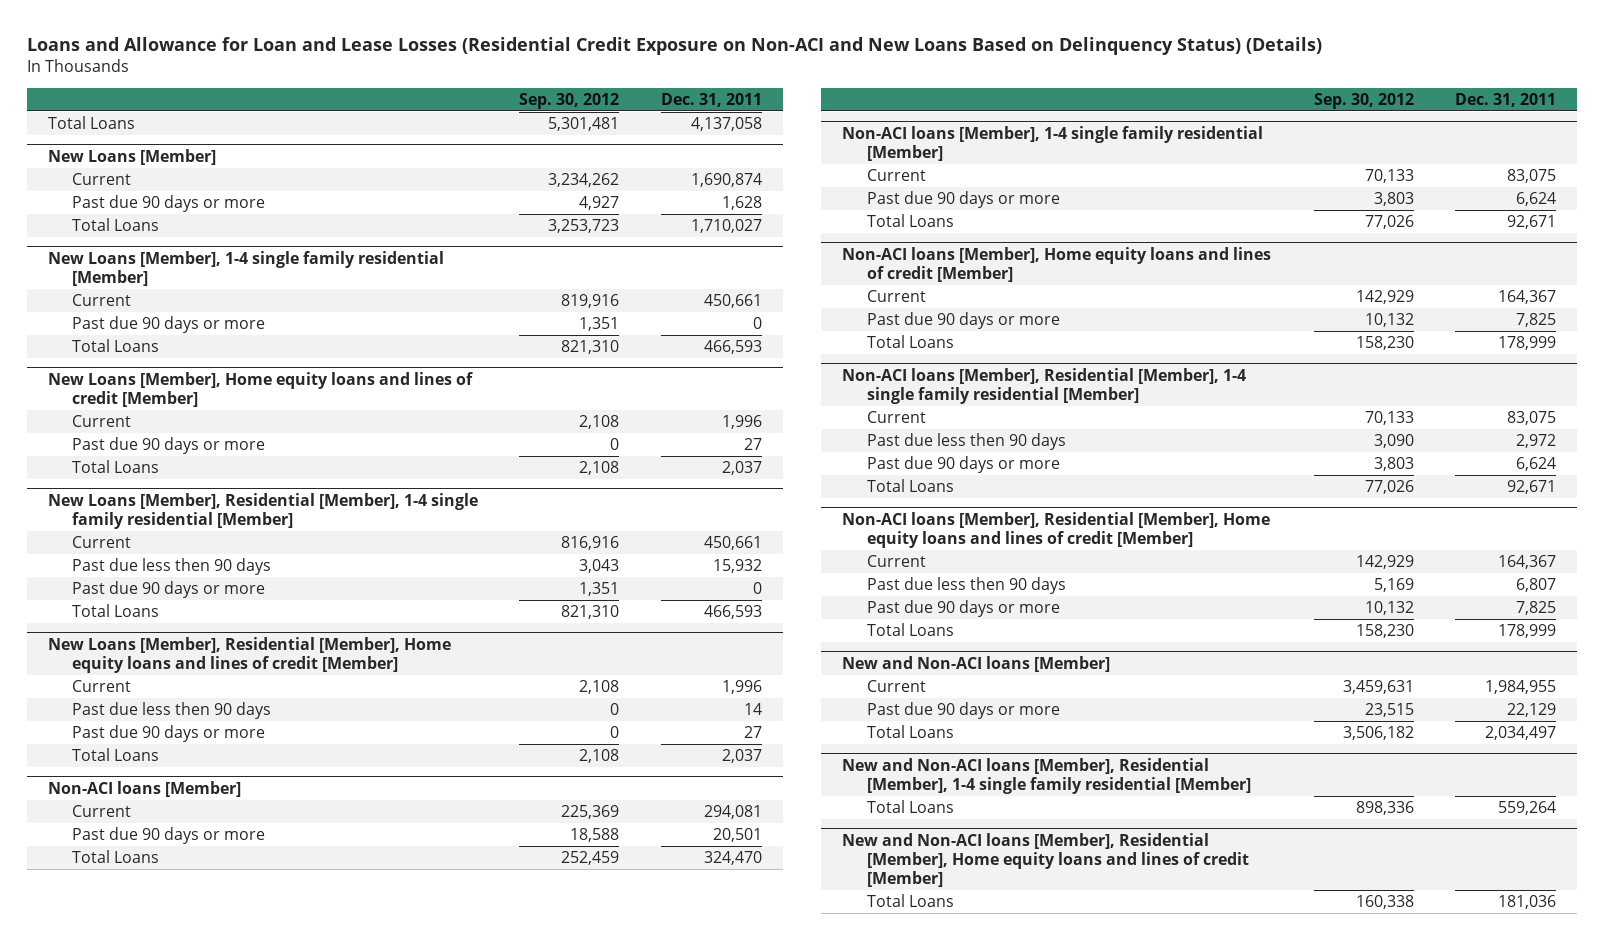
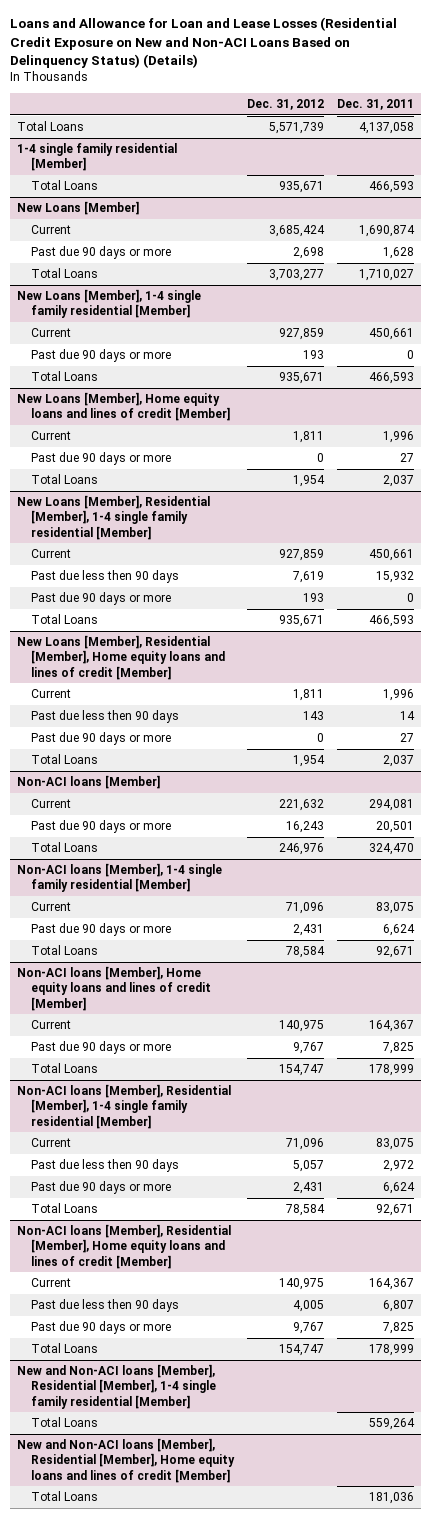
[26,37,1322,56] Loans and Allowance for Loan and Lease Losses (Residential Credit Exposure on Non-ACI and New Loans Based on Delinquency Status) (Details) -> [10,17,398,69] Loans and Allowance for Loan and Lease Losses (Residential Credit Exposure on New and Non-ACI Loans Based on Delinquency Status) (Details)
[519,92,620,109] Sep. 30, 2012 -> none
none -> [246,99,324,111] Dec. 31, 2012
none -> [16,143,177,172] 1-4 single family residential [Member]
none -> [30,180,98,191] Total Loans
[842,655,1111,672] New and Non-ACI loans [Member] -> none
[866,680,926,693] Current -> none
[866,702,1060,720] Past due 90 days or more -> none
[866,725,954,739] Total Loans -> none

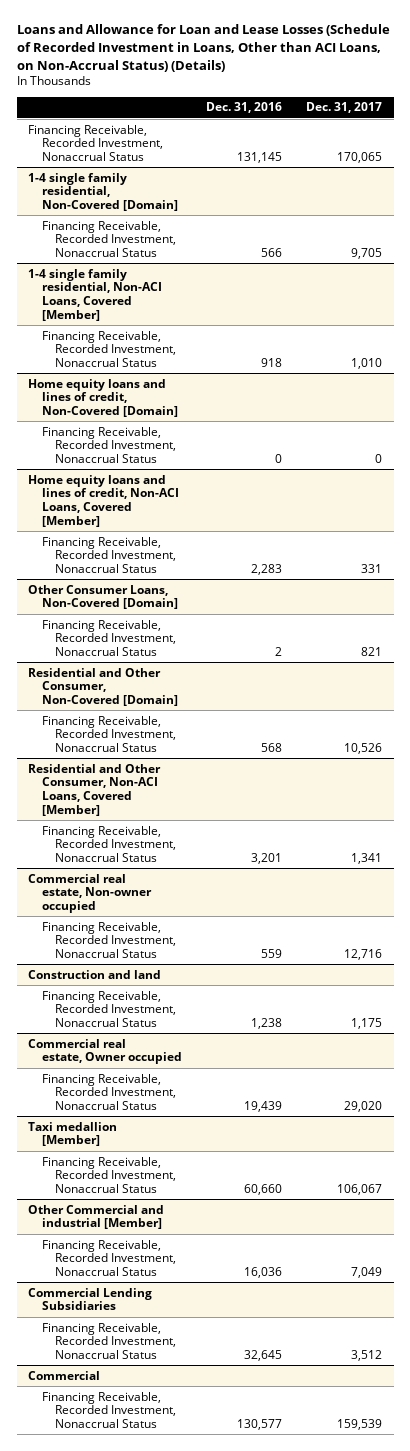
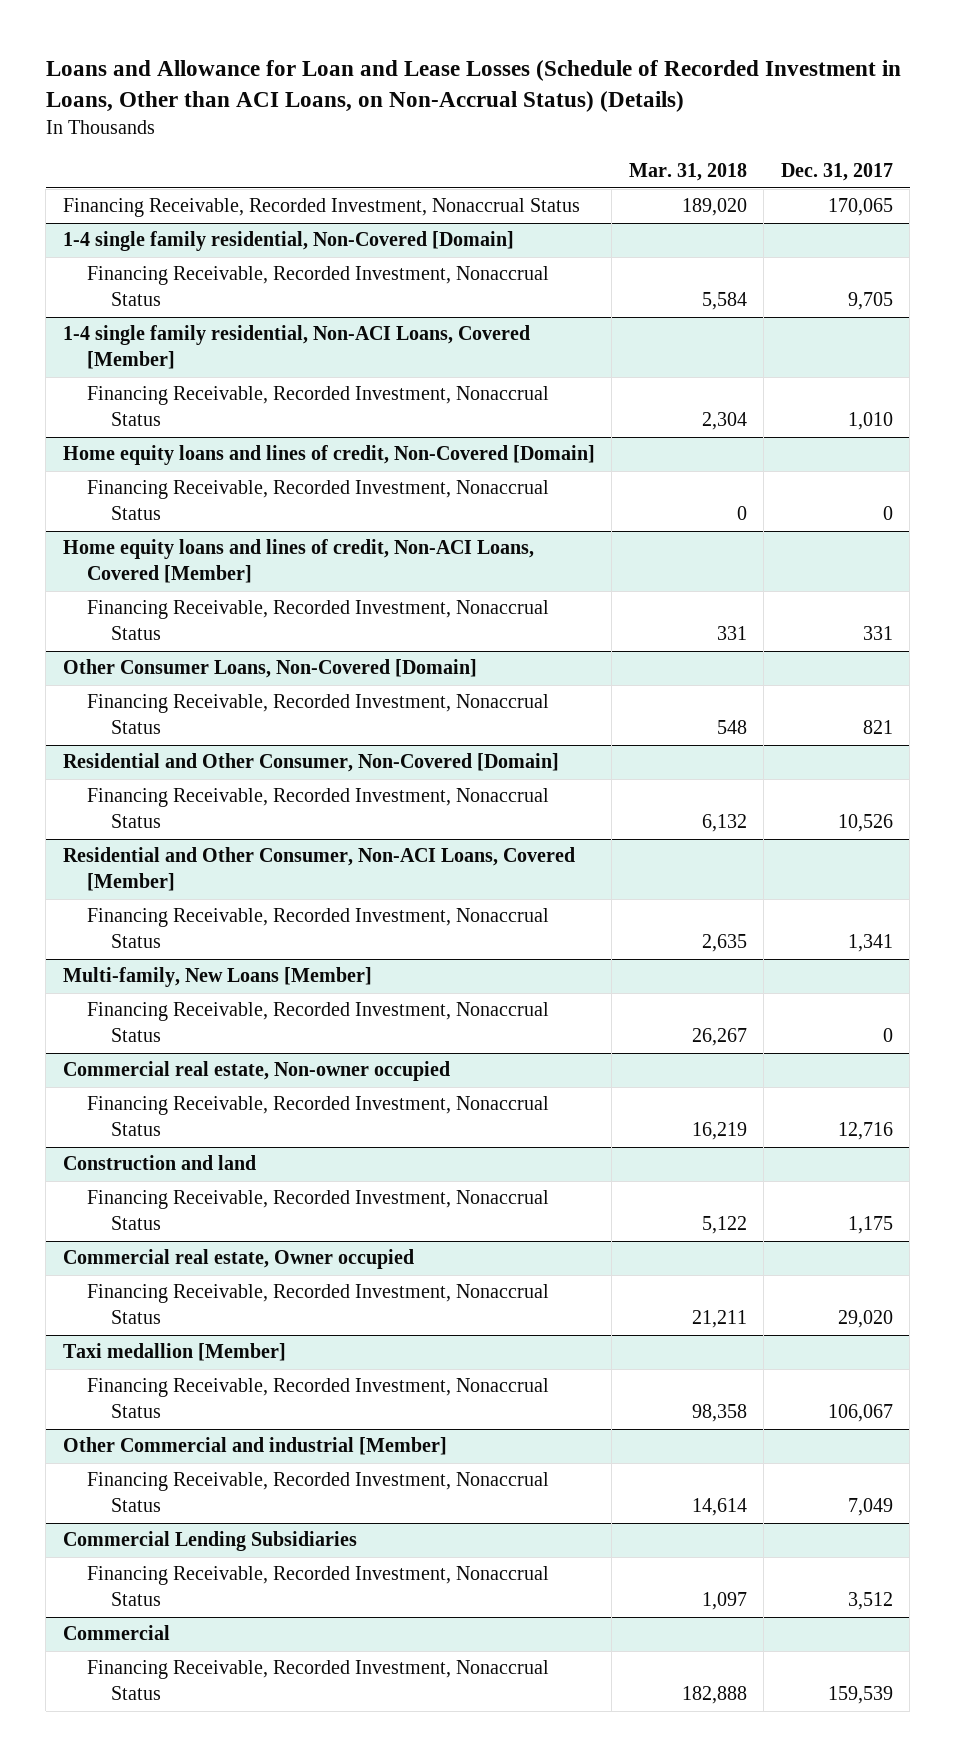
[205,102,282,114] Dec. 31, 2016 -> none
none -> [628,163,747,182] Mar. 31, 2018
none -> [62,967,372,988] Multi-family, New Loans [Member]
none -> [86,1002,549,1043] Financing Receivable, Recorded Investment, Nonaccrual Status

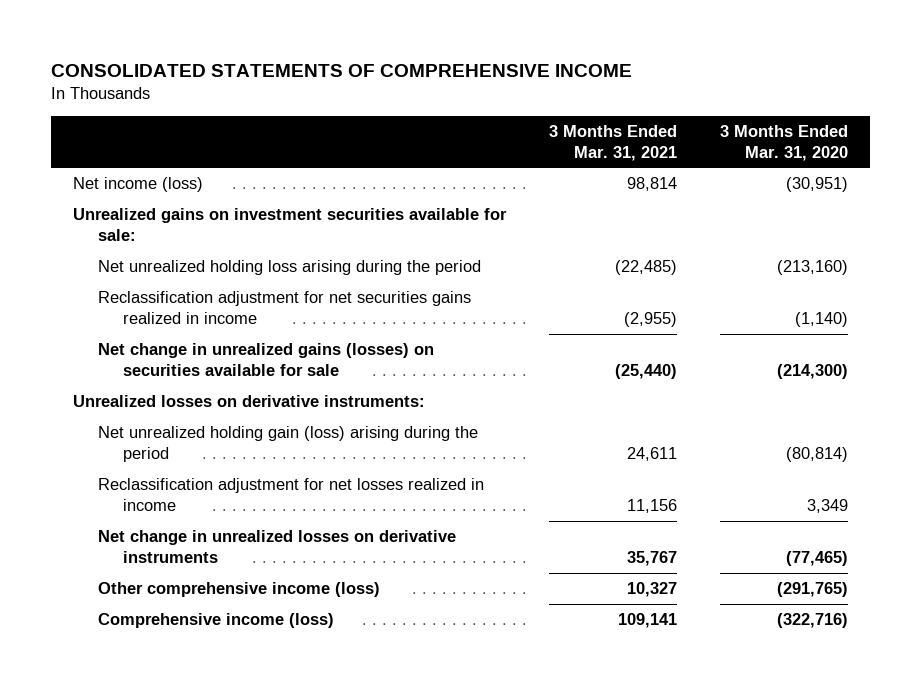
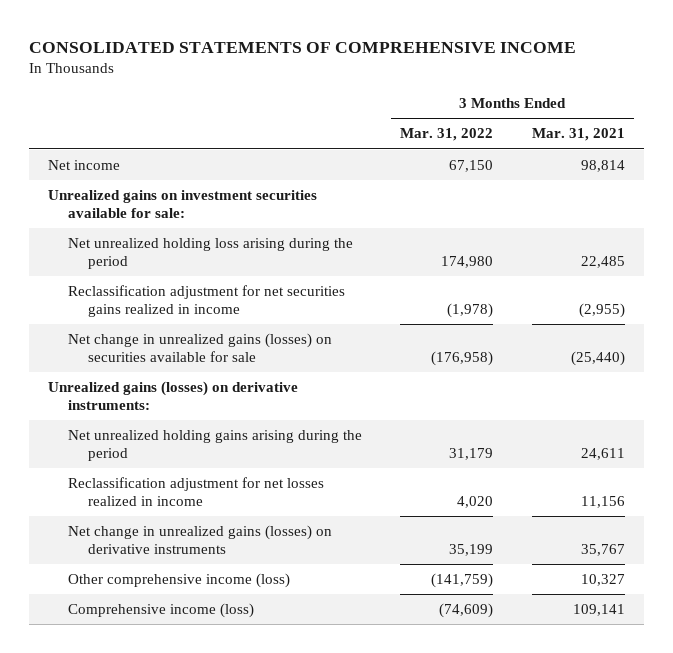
[720,124,849,161] 3 Months Ended Mar. 31, 2020 -> none
none -> [400,128,494,142] Mar. 31, 2022
[72,176,203,192] Net income (loss) -> [48,159,121,170] Net income
[614,259,677,275] (22,485) -> [580,256,625,269] 22,485
[72,394,425,407] Unrealized losses on derivative instruments: -> [48,380,299,411] Unrealized gains (losses) on derivative instruments:
[97,425,478,463] Net unrealized holding gain (loss) arising during the period -> [67,429,362,462] Net unrealized holding gains arising during the period
[97,529,456,564] Net change in unrealized losses on derivative instruments -> [67,524,332,555] Net change in unrealized gains (losses) on derivative instruments

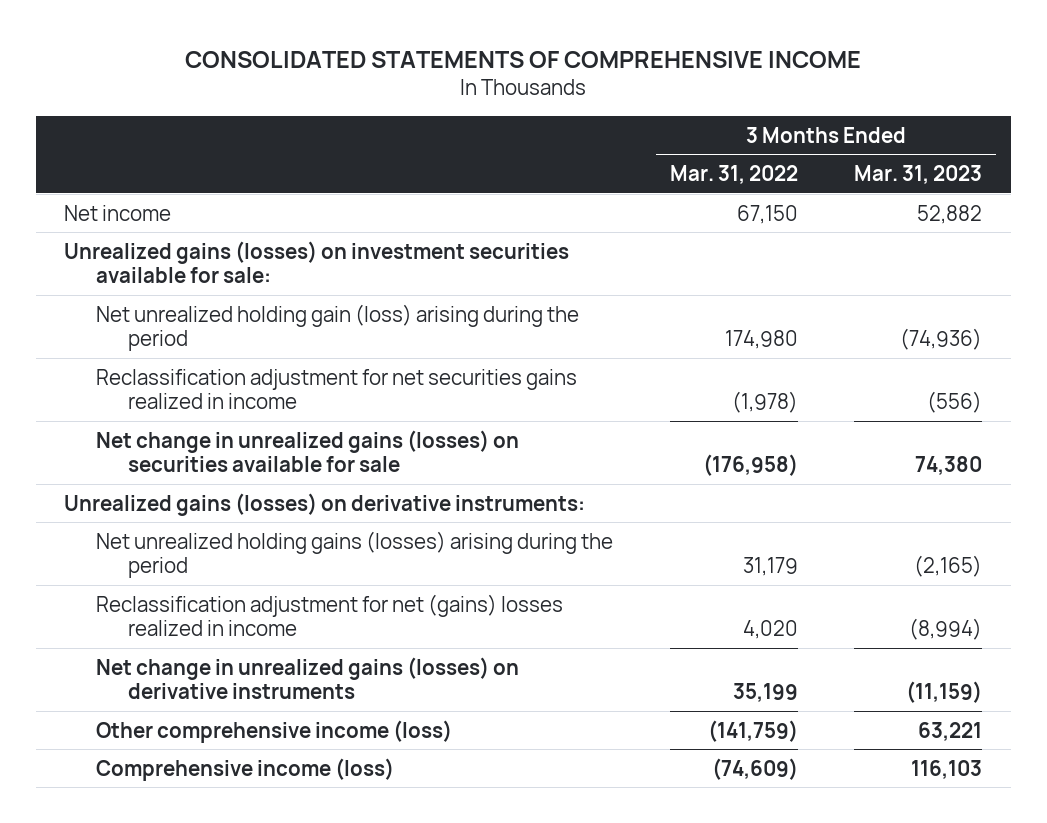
[531,128,625,142] Mar. 31, 2021 -> none
none -> [854,164,983,184] Mar. 31, 2023
[48,189,318,219] Unrealized gains on investment securities available for sale: -> [64,240,570,284] Unrealized gains (losses) on investment securities available for sale:
[67,237,353,270] Net unrealized holding loss arising during the period -> [96,303,580,352] Net unrealized holding gain (loss) arising during the period
[67,429,362,462] Net unrealized holding gains arising during the period -> [96,530,614,579] Net unrealized holding gains (losses) arising during the period
[67,476,324,507] Reclassification adjustment for net losses realized in income -> [96,593,564,637] Reclassification adjustment for net (gains) losses realized in income

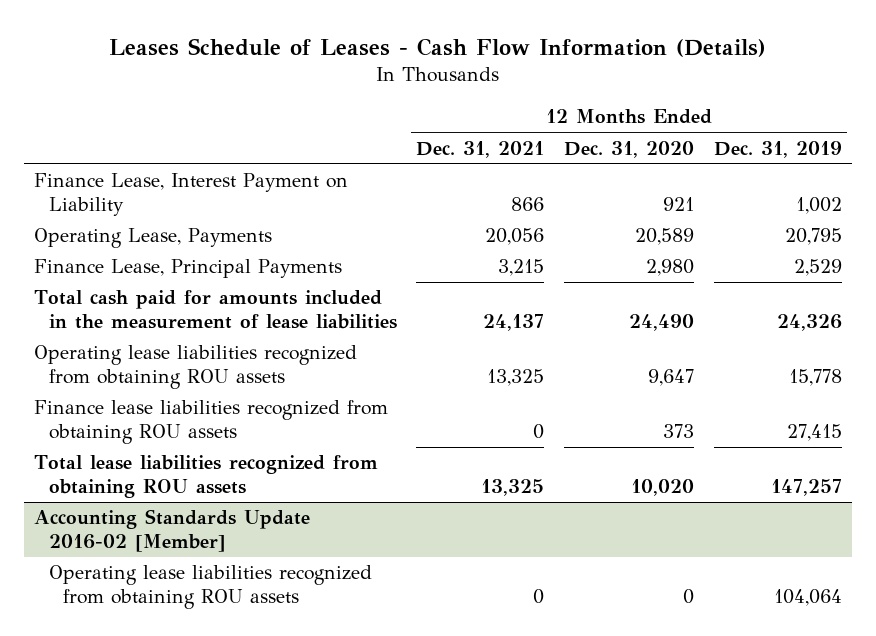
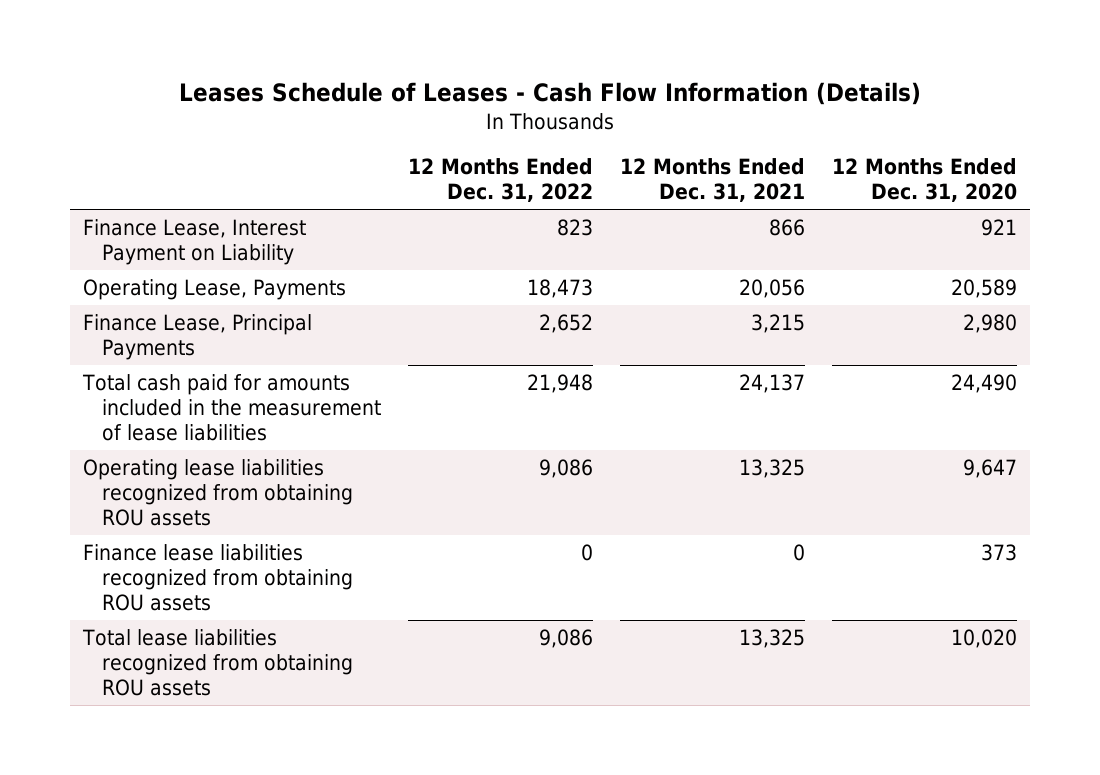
[713,140,842,158] Dec. 31, 2019 -> none
none -> [407,158,593,203] 12 Months Ended Dec. 31, 2022
[34,509,311,552] Accounting Standards Update 2016-02 [Member] -> none
[48,565,372,609] Operating lease liabilities recognized from obtaining ROU assets -> none

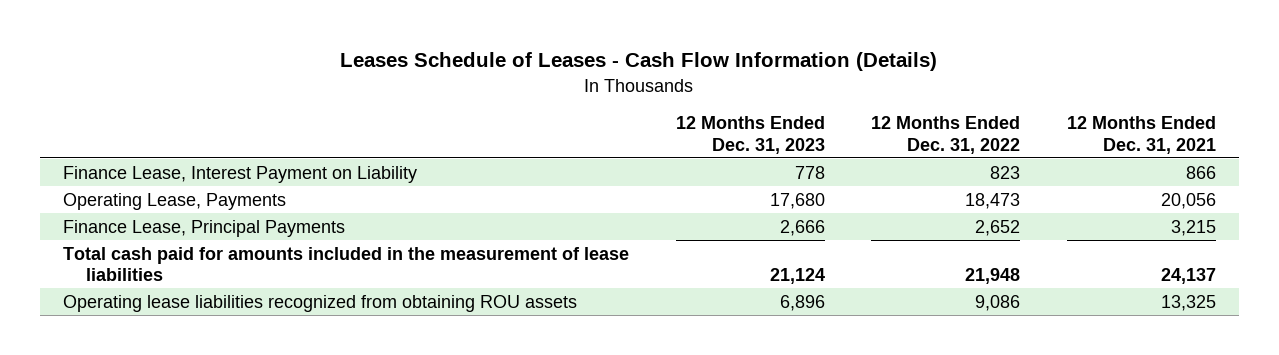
[831,158,1017,203] 12 Months Ended Dec. 31, 2020 -> none
none -> [675,116,825,154] 12 Months Ended Dec. 31, 2023
[83,544,353,611] Finance lease liabilities recognized from obtaining ROU assets -> none
[82,629,353,696] Total lease liabilities recognized from obtaining ROU assets -> none

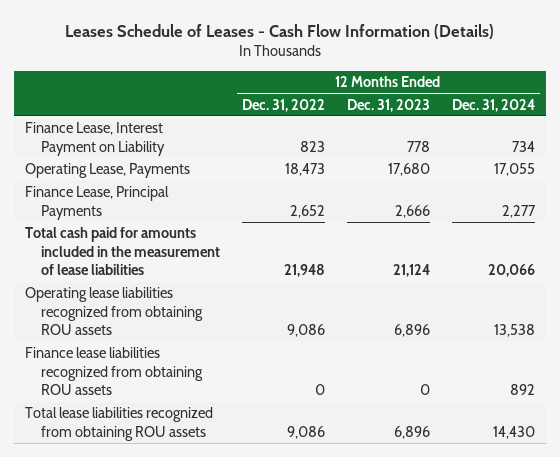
[1066,116,1216,154] 12 Months Ended Dec. 31, 2021 -> none
none -> [451,98,535,112] Dec. 31, 2024
none -> [25,347,204,396] Finance lease liabilities recognized from obtaining ROU assets
none -> [25,407,214,441] Total lease liabilities recognized from obtaining ROU assets

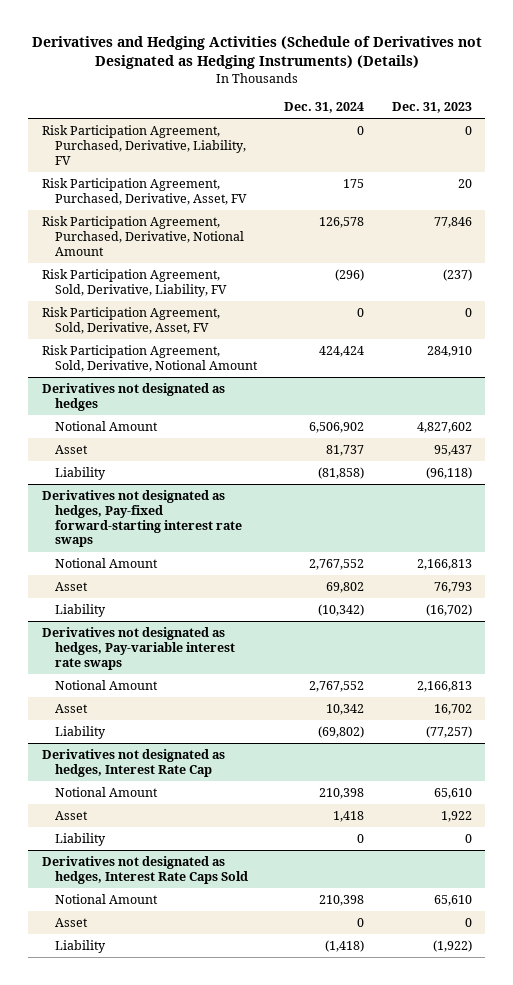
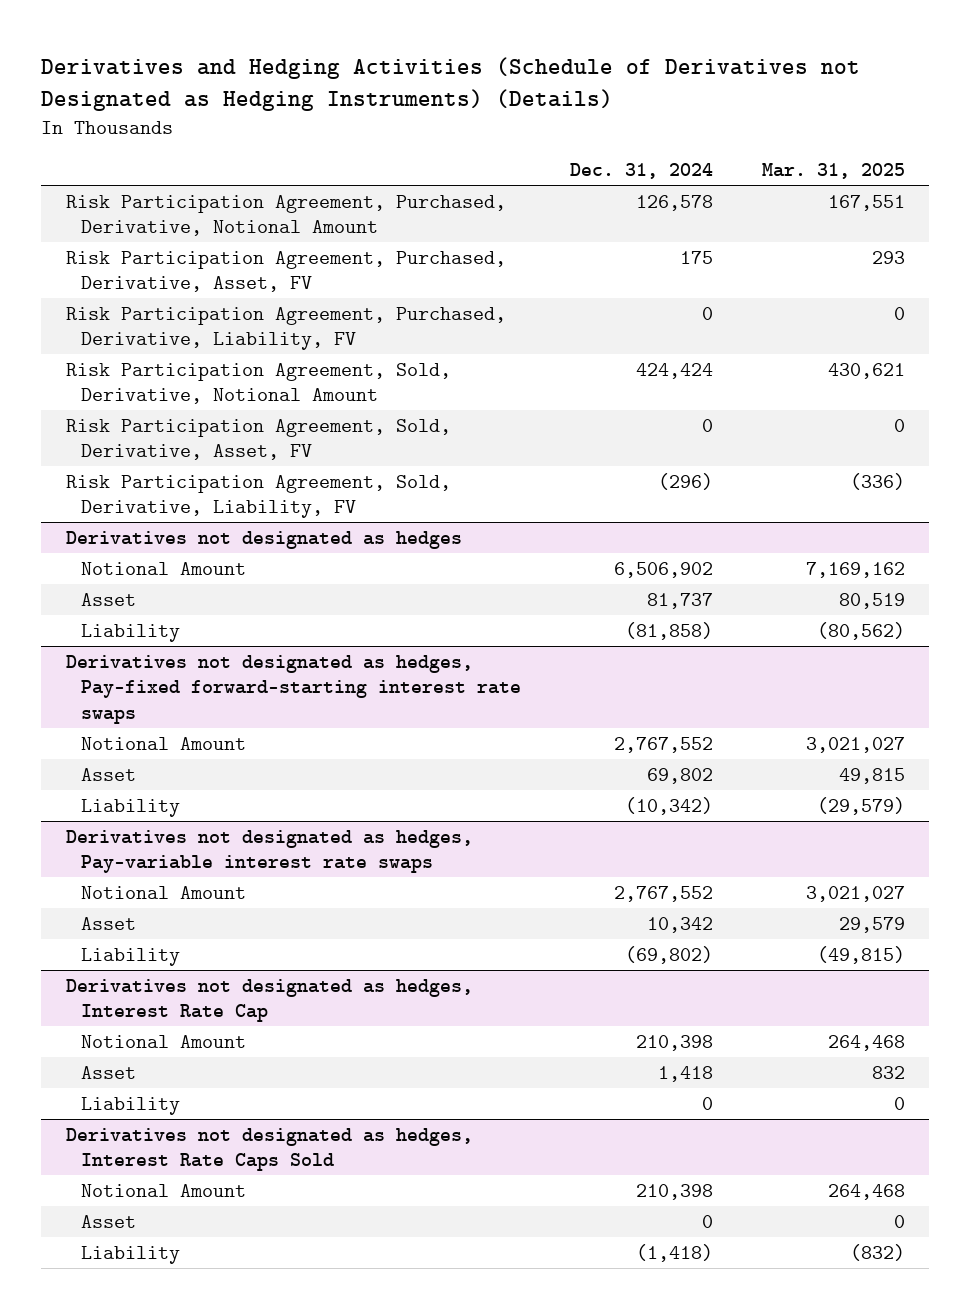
[391,102,472,114] Dec. 31, 2023 -> none
none -> [761,163,905,180] Mar. 31, 2025
[41,178,247,205] Risk Participation Agreement, Purchased, Derivative, Asset, FV -> [65,250,506,293] Risk Participation Agreement, Purchased, Derivative, Asset, FV
[41,125,246,165] Risk Participation Agreement, Purchased, Derivative, Liability, FV -> [65,306,506,351] Risk Participation Agreement, Purchased, Derivative, Liability, FV
[41,307,220,334] Risk Participation Agreement, Sold, Derivative, Asset, FV -> [65,418,451,461] Risk Participation Agreement, Sold, Derivative, Asset, FV
[41,269,227,297] Risk Participation Agreement, Sold, Derivative, Liability, FV -> [65,474,451,519] Risk Participation Agreement, Sold, Derivative, Liability, FV

